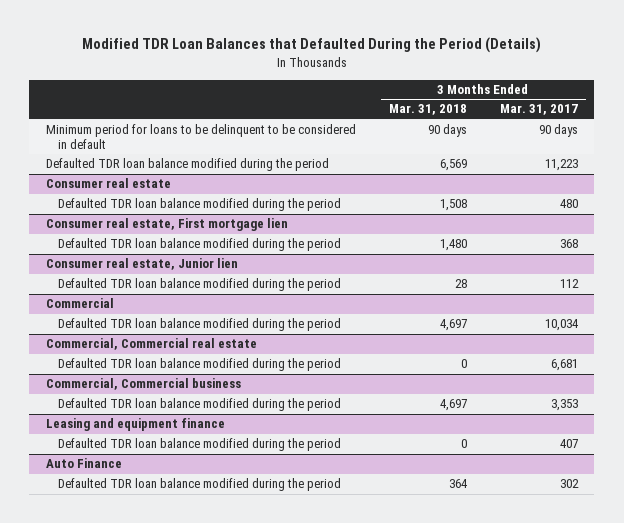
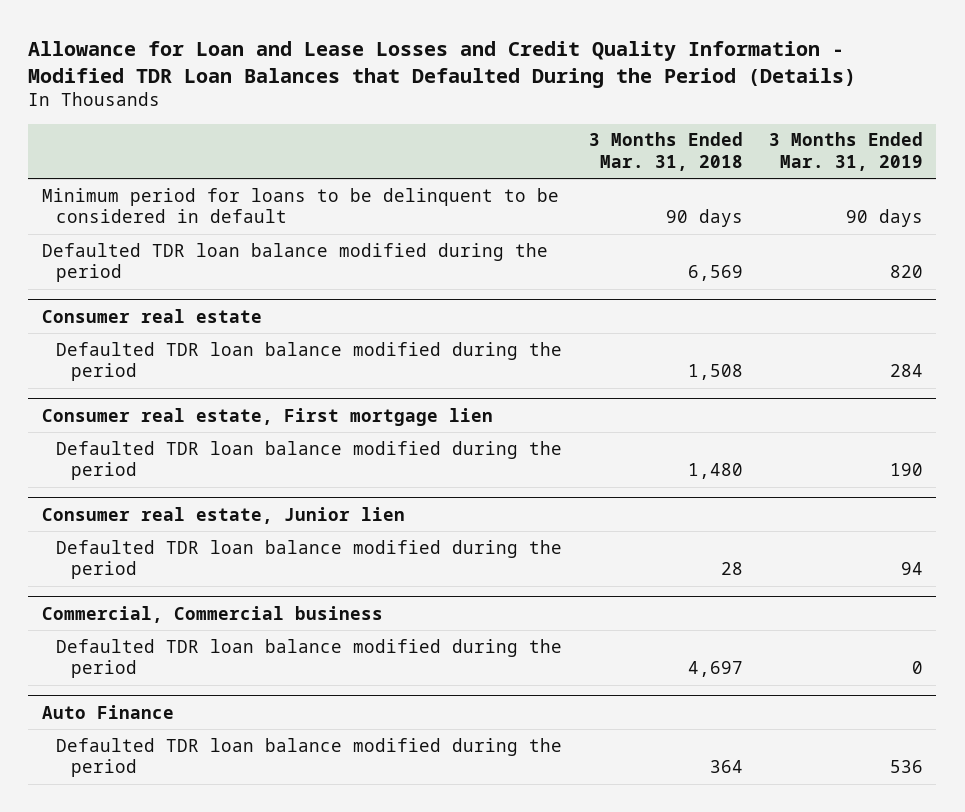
[81,37,541,54] Modified TDR Loan Balances that Defaulted During the Period (Details) -> [28,40,857,88] Allowance for Loan and Lease Losses and Credit Quality Information - Modified TDR Loan Balances that Defaulted During the Period (Details)
[499,104,578,116] Mar. 31, 2017 -> none
none -> [768,132,923,171] 3 Months Ended Mar. 31, 2019
[45,298,114,309] Commercial -> none
[58,318,342,332] Defaulted TDR loan balance modified during the period -> none
[45,338,257,351] Commercial, Commercial real estate -> none
[58,358,342,372] Defaulted TDR loan balance modified during the period -> none
[45,418,225,432] Leasing and equipment finance -> none
[58,438,342,452] Defaulted TDR loan balance modified during the period -> none

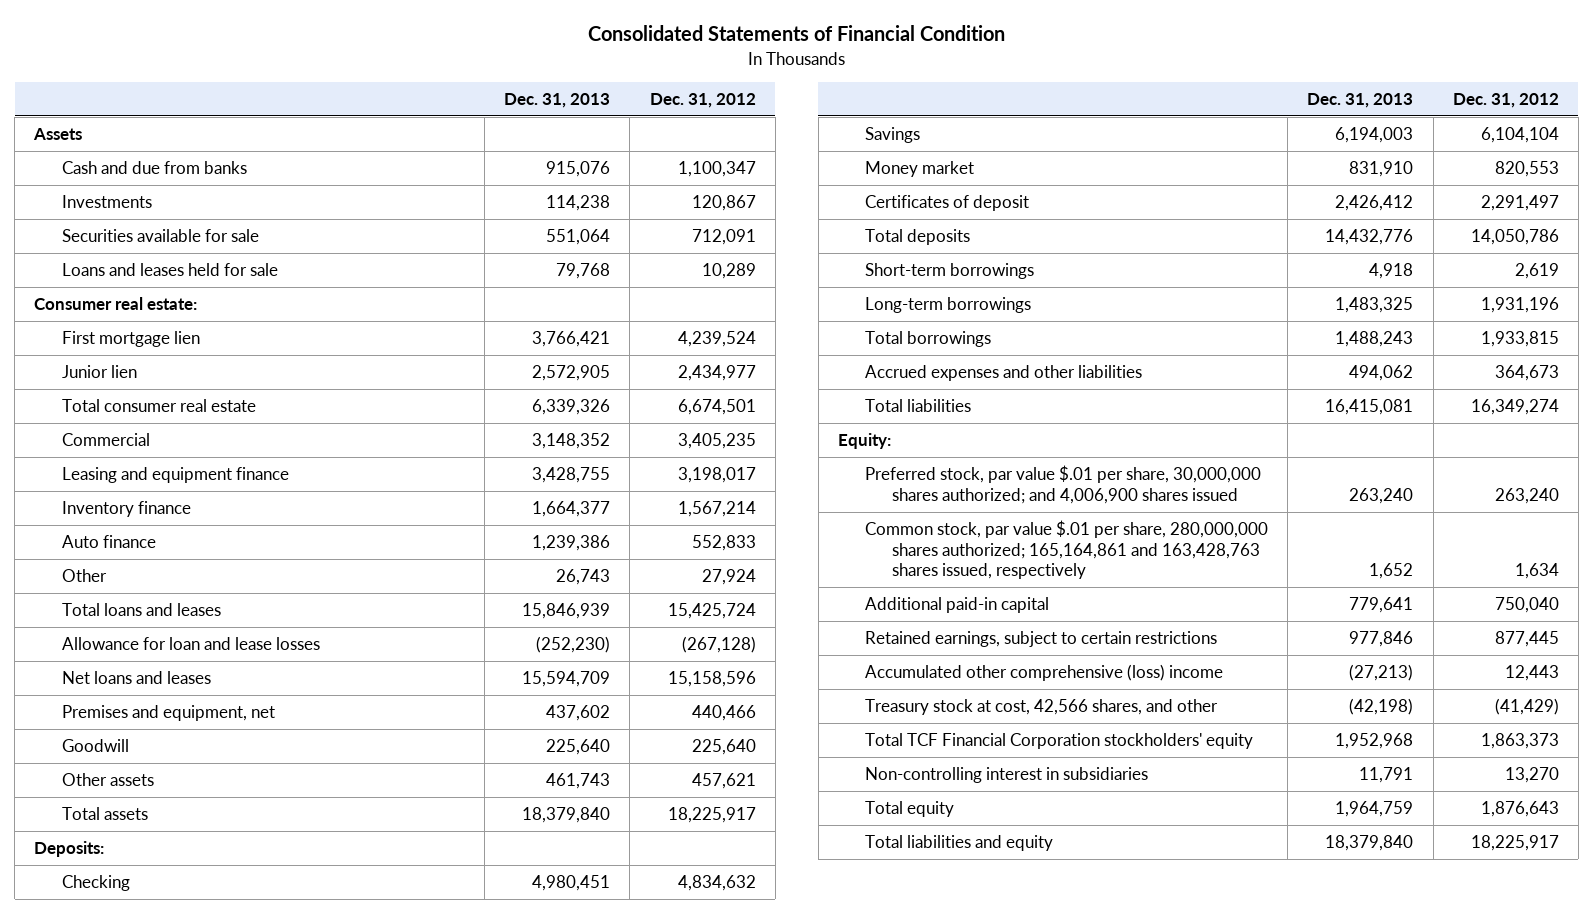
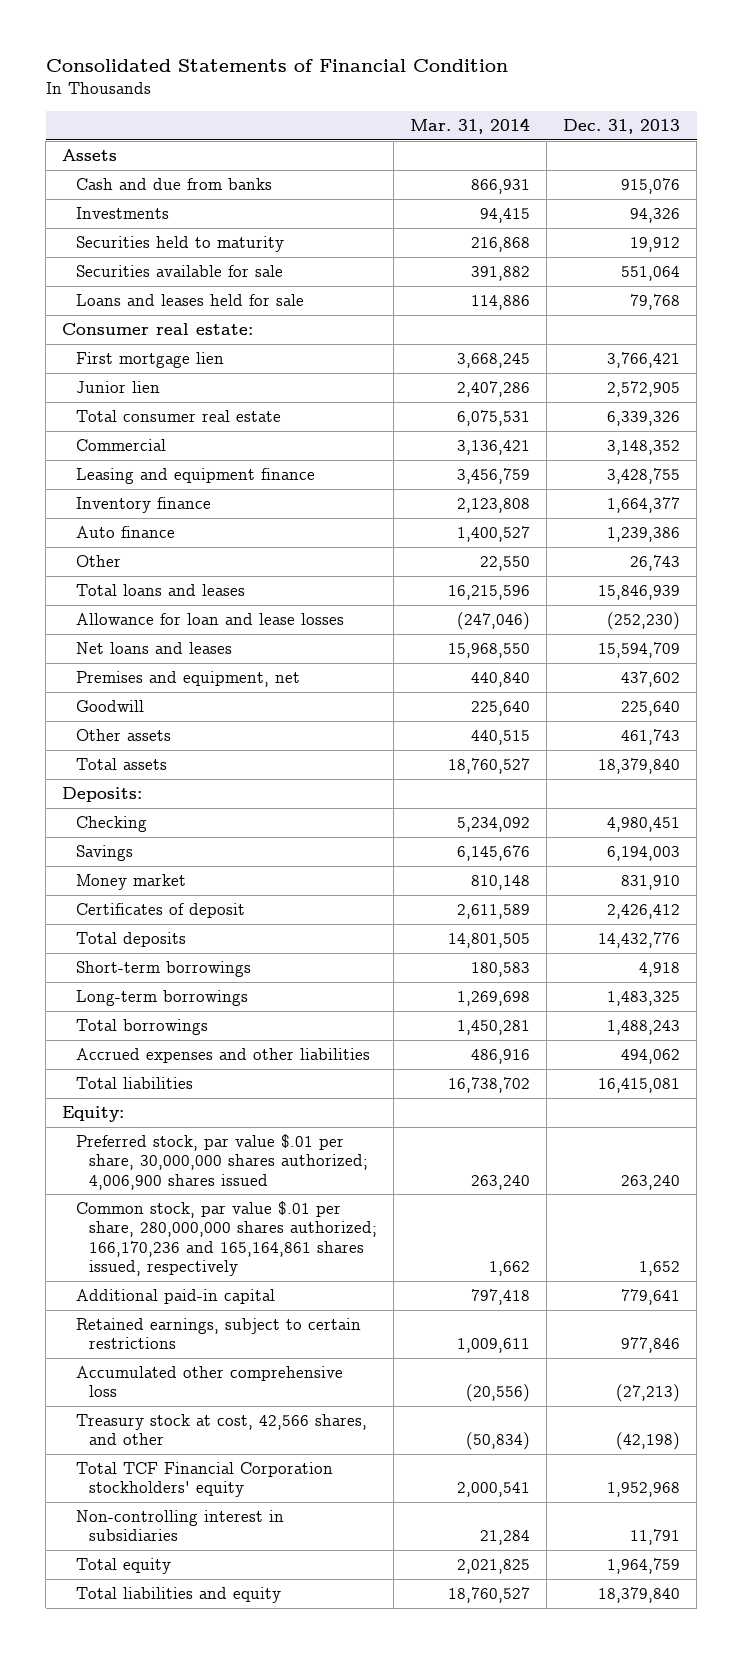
[649,92,756,108] Dec. 31, 2012 -> none
none -> [410,117,531,134] Mar. 31, 2014
[546,195,611,212] 114,238 -> [630,208,681,224] 94,326
none -> [75,236,284,253] Securities held to maturity
[865,465,1262,504] Preferred stock, par value $.01 per share, 30,000,000 shares authorized; and 4,006,900 shares issued -> [75,1134,369,1190] Preferred stock, par value $.01 per share, 30,000,000 shares authorized; 4,006,900 shares issued
[865,520,1269,580] Common stock, par value $.01 per share, 280,000,000 shares authorized; 165,164,861 and 163,428,763 shares issued, respectively -> [75,1201,378,1276] Common stock, par value $.01 per share, 280,000,000 shares authorized; 166,170,236 and 165,164,861 shares issued, respectively
[865,664,1224,682] Accumulated other comprehensive (loss) income -> [75,1366,343,1398] Accumulated other comprehensive loss

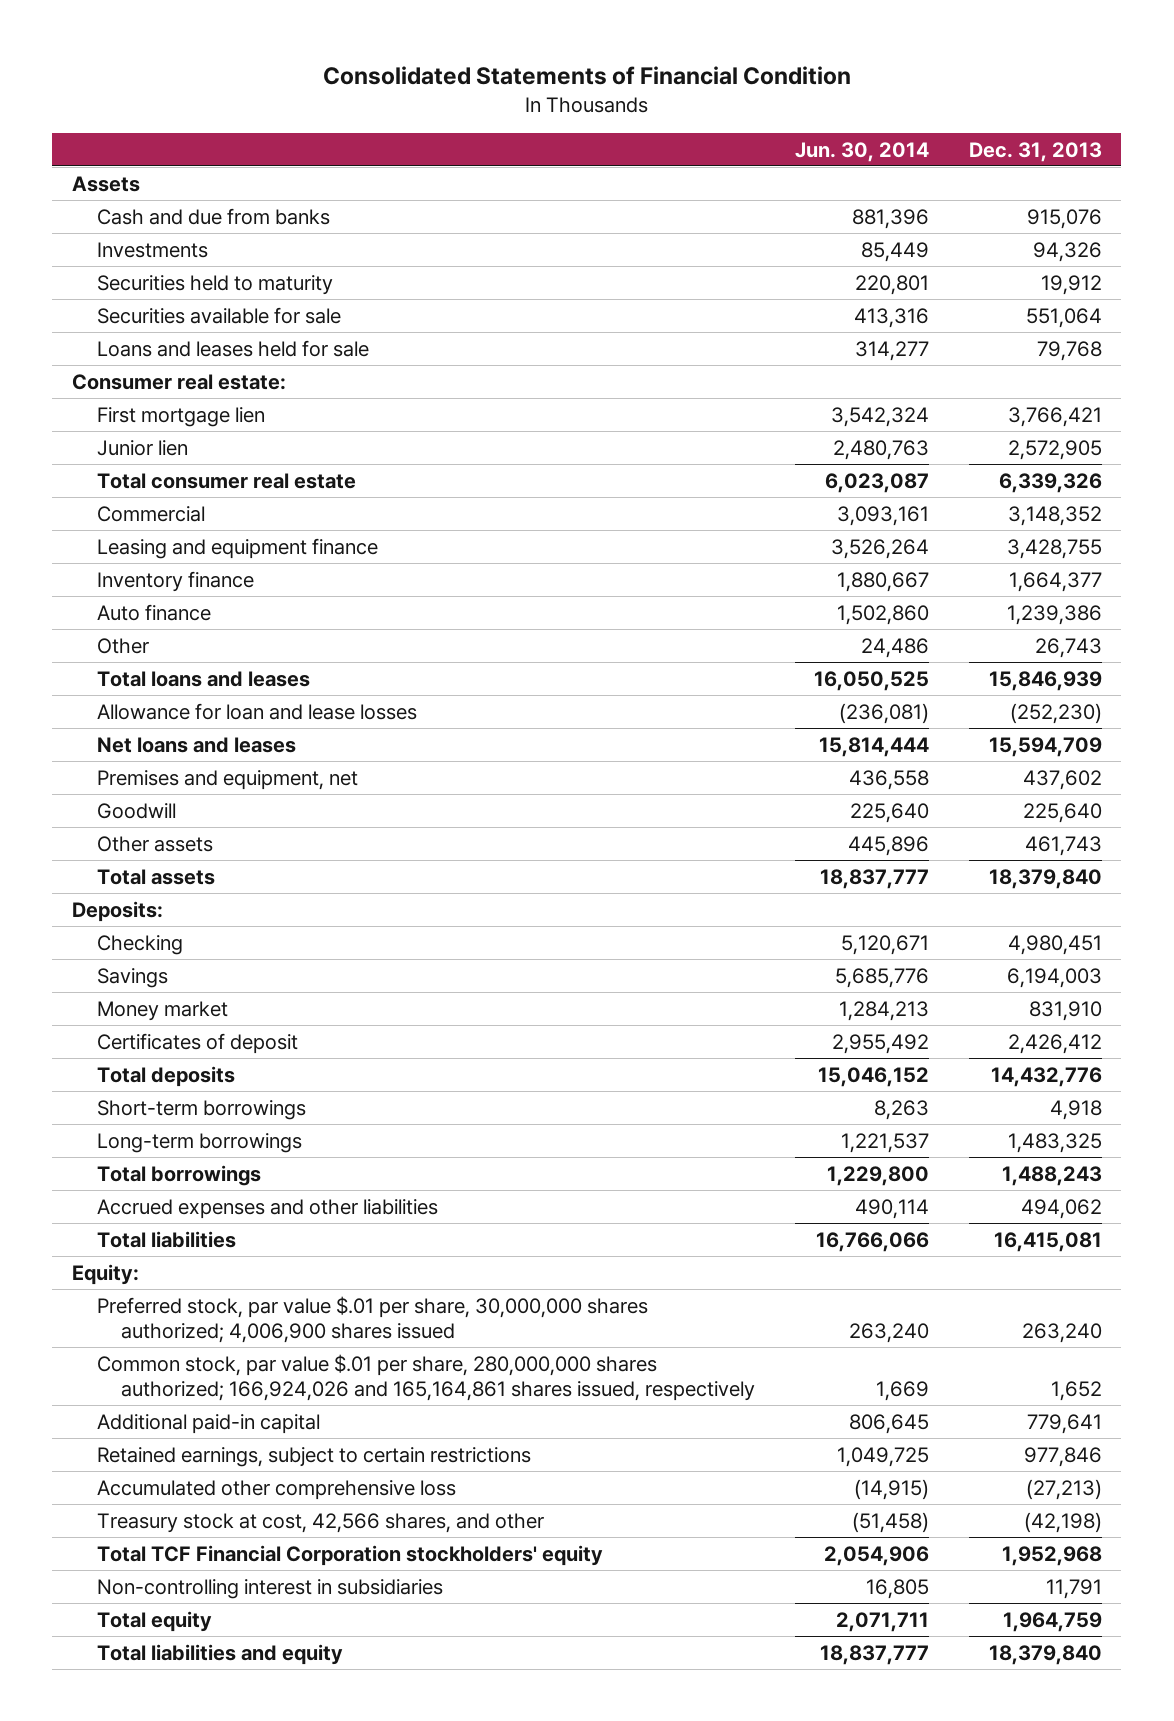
[410,117,531,134] Mar. 31, 2014 -> none
none -> [794,141,929,162] Jun. 30, 2014
[75,1201,378,1276] Common stock, par value $.01 per share, 280,000,000 shares authorized; 166,170,236 and 165,164,861 shares issued, respectively -> [96,1353,756,1402] Common stock, par value $.01 per share, 280,000,000 shares authorized; 166,924,026 and 165,164,861 shares issued, respectively

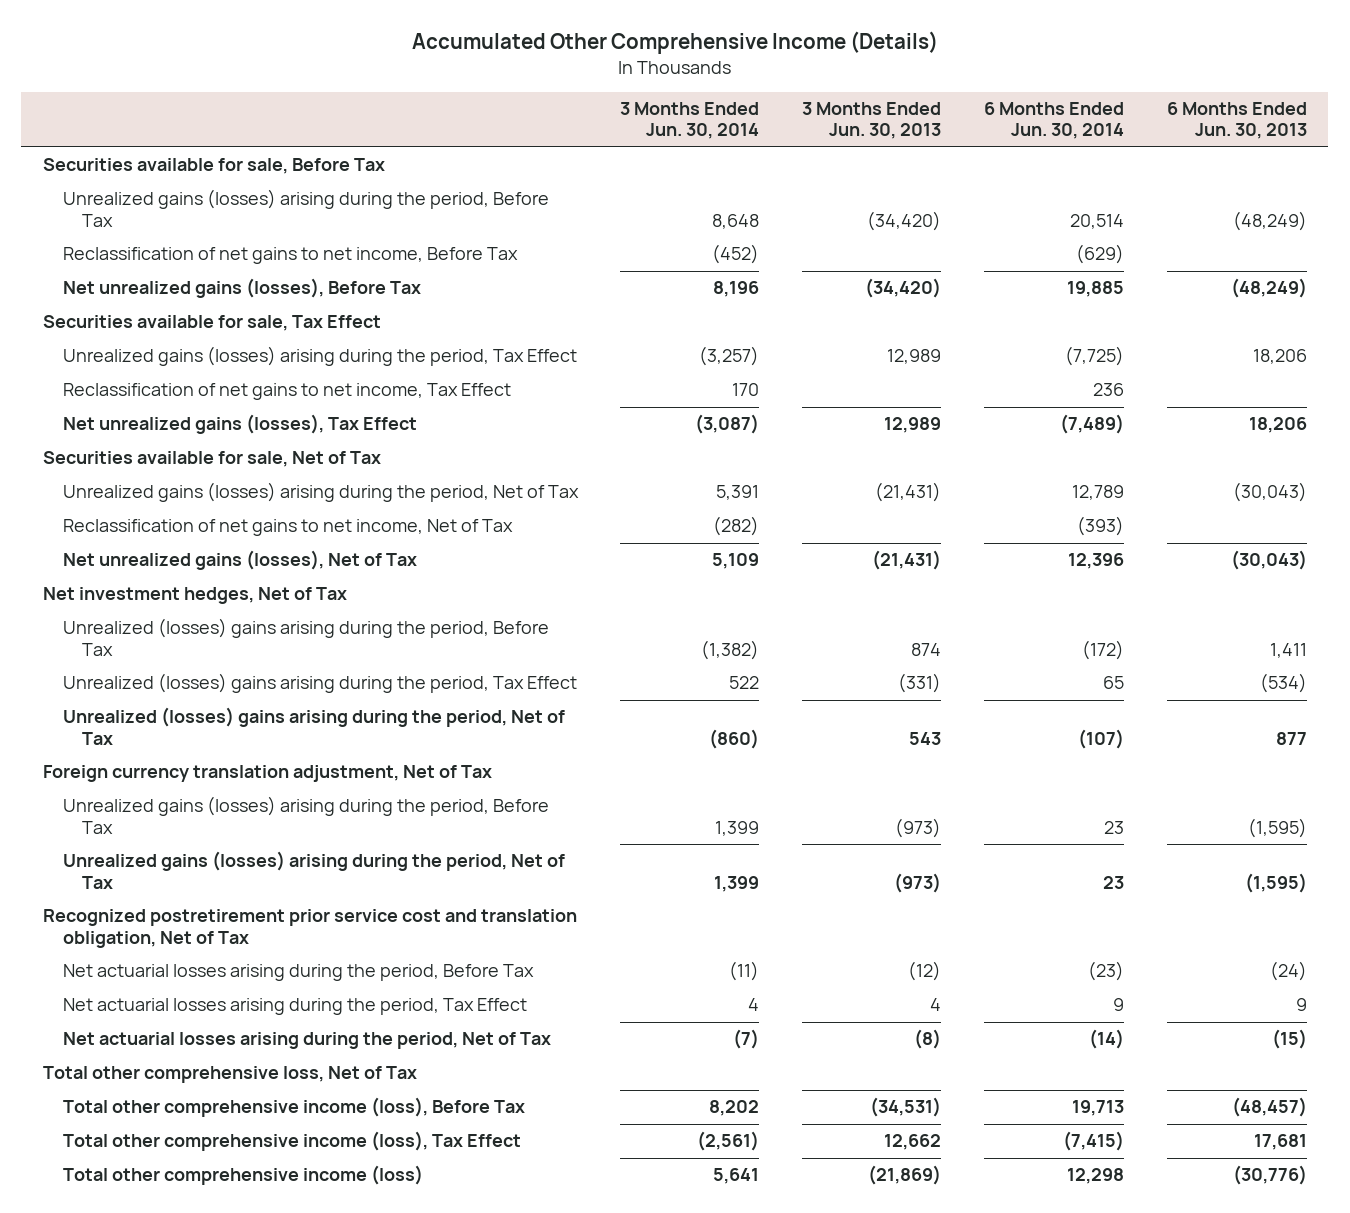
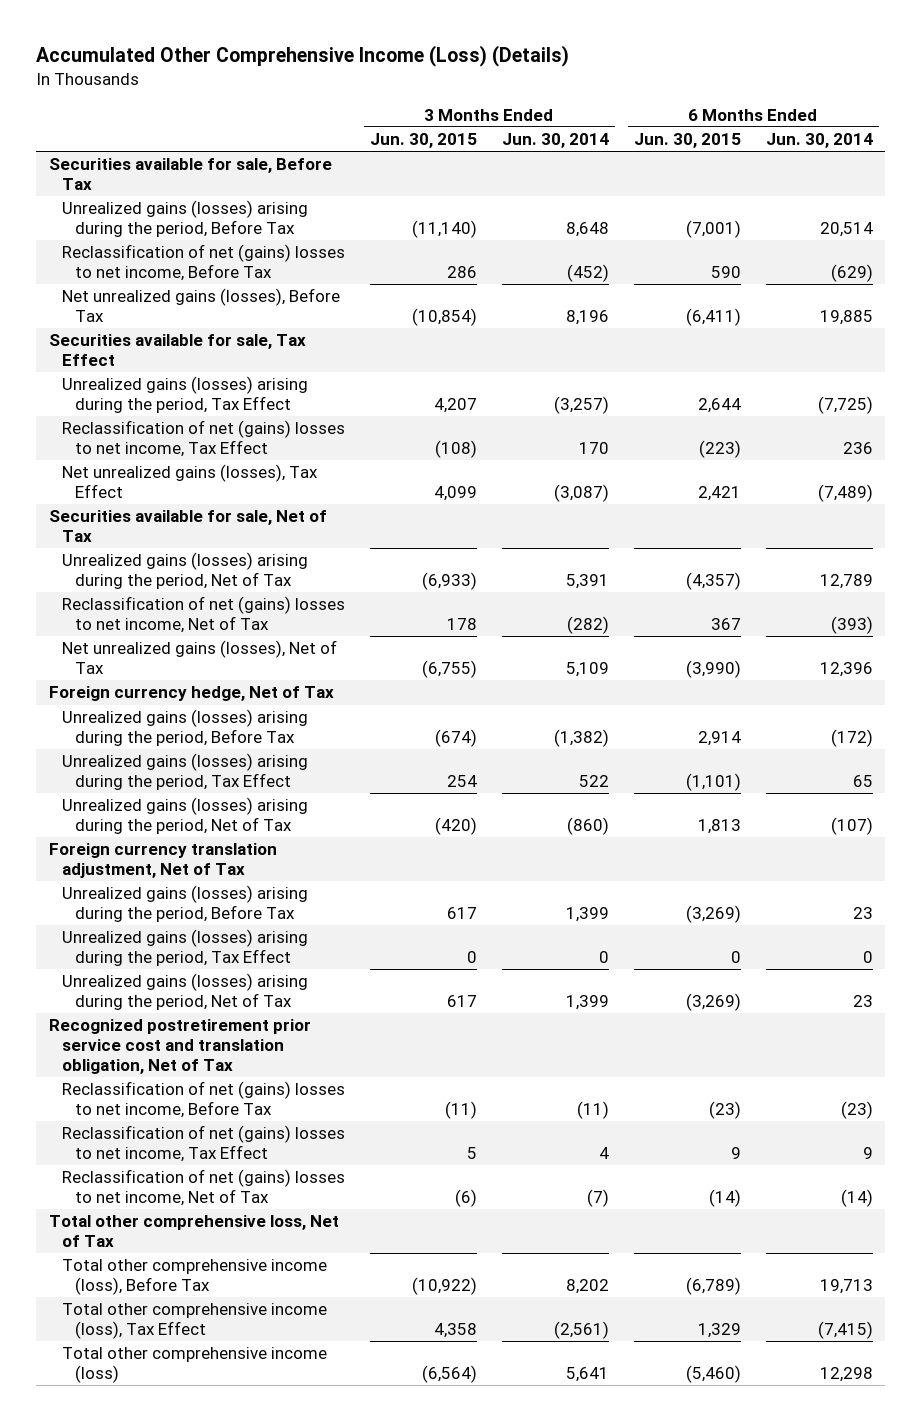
[411,31,938,55] Accumulated Other Comprehensive Income (Details) -> [36,45,570,68] Accumulated Other Comprehensive Income (Loss) (Details)
[802,101,942,140] 3 Months Ended Jun. 30, 2013 -> none
[1166,101,1307,140] 6 Months Ended Jun. 30, 2013 -> none
none -> [369,133,477,149] Jun. 30, 2015
none -> [633,133,741,149] Jun. 30, 2015
[62,247,518,265] Reclassification of net gains to net income, Before Tax -> [61,244,345,282] Reclassification of net (gains) losses to net income, Before Tax
[62,383,511,401] Reclassification of net gains to net income, Tax Effect -> [61,420,345,458] Reclassification of net (gains) losses to net income, Tax Effect
[62,519,513,537] Reclassification of net gains to net income, Net of Tax -> [61,596,345,634] Reclassification of net (gains) losses to net income, Net of Tax
[42,587,347,605] Net investment hedges, Net of Tax -> [48,686,334,702] Foreign currency hedge, Net of Tax
[62,618,549,656] Unrealized (losses) gains arising during the period, Before Tax -> [61,709,308,747] Unrealized gains (losses) arising during the period, Before Tax
[62,673,577,694] Unrealized (losses) gains arising during the period, Tax Effect -> [61,753,308,791] Unrealized gains (losses) arising during the period, Tax Effect
[62,707,565,745] Unrealized (losses) gains arising during the period, Net of Tax -> [61,797,308,835] Unrealized gains (losses) arising during the period, Net of Tax
none -> [61,929,308,967] Unrealized gains (losses) arising during the period, Tax Effect
[62,998,527,1016] Net actuarial losses arising during the period, Tax Effect -> none
[62,964,534,982] Net actuarial losses arising during the period, Before Tax -> [61,1081,345,1119] Reclassification of net (gains) losses to net income, Before Tax
none -> [61,1125,345,1163] Reclassification of net (gains) losses to net income, Tax Effect
[62,1032,551,1050] Net actuarial losses arising during the period, Net of Tax -> [61,1169,345,1207] Reclassification of net (gains) losses to net income, Net of Tax

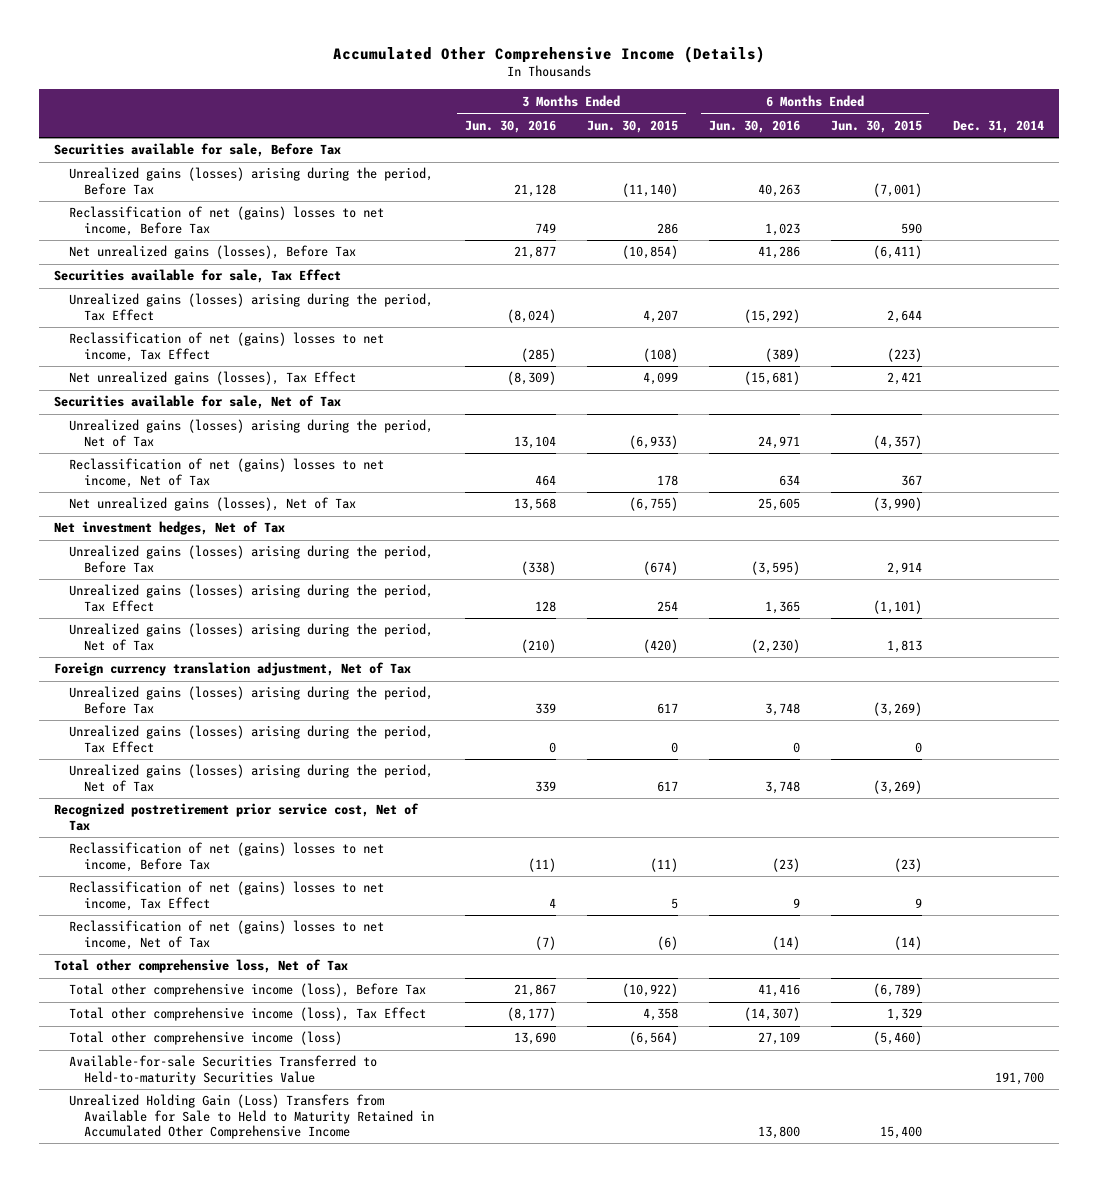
[36,45,570,68] Accumulated Other Comprehensive Income (Loss) (Details) -> [332,45,765,63] Accumulated Other Comprehensive Income (Details)
[501,133,609,149] Jun. 30, 2014 -> none
[765,133,873,149] Jun. 30, 2014 -> none
none -> [465,119,557,133] Jun. 30, 2016
none -> [708,119,800,133] Jun. 30, 2016
none -> [952,119,1044,133] Dec. 31, 2014
[48,686,334,702] Foreign currency hedge, Net of Tax -> [54,521,286,536] Net investment hedges, Net of Tax
[48,1019,311,1074] Recognized postretirement prior service cost and translation obligation, Net of Tax -> [54,803,420,831] Recognized postretirement prior service cost, Net of Tax
none -> [69,1055,378,1085] Available-for-sale Securities Transferred to Held-to-maturity Securities Value
none -> [69,1094,435,1139] Unrealized Holding Gain (Loss) Transfers from Available for Sale to Held to Maturity Retained in Accumulated Other Comprehensive Income

